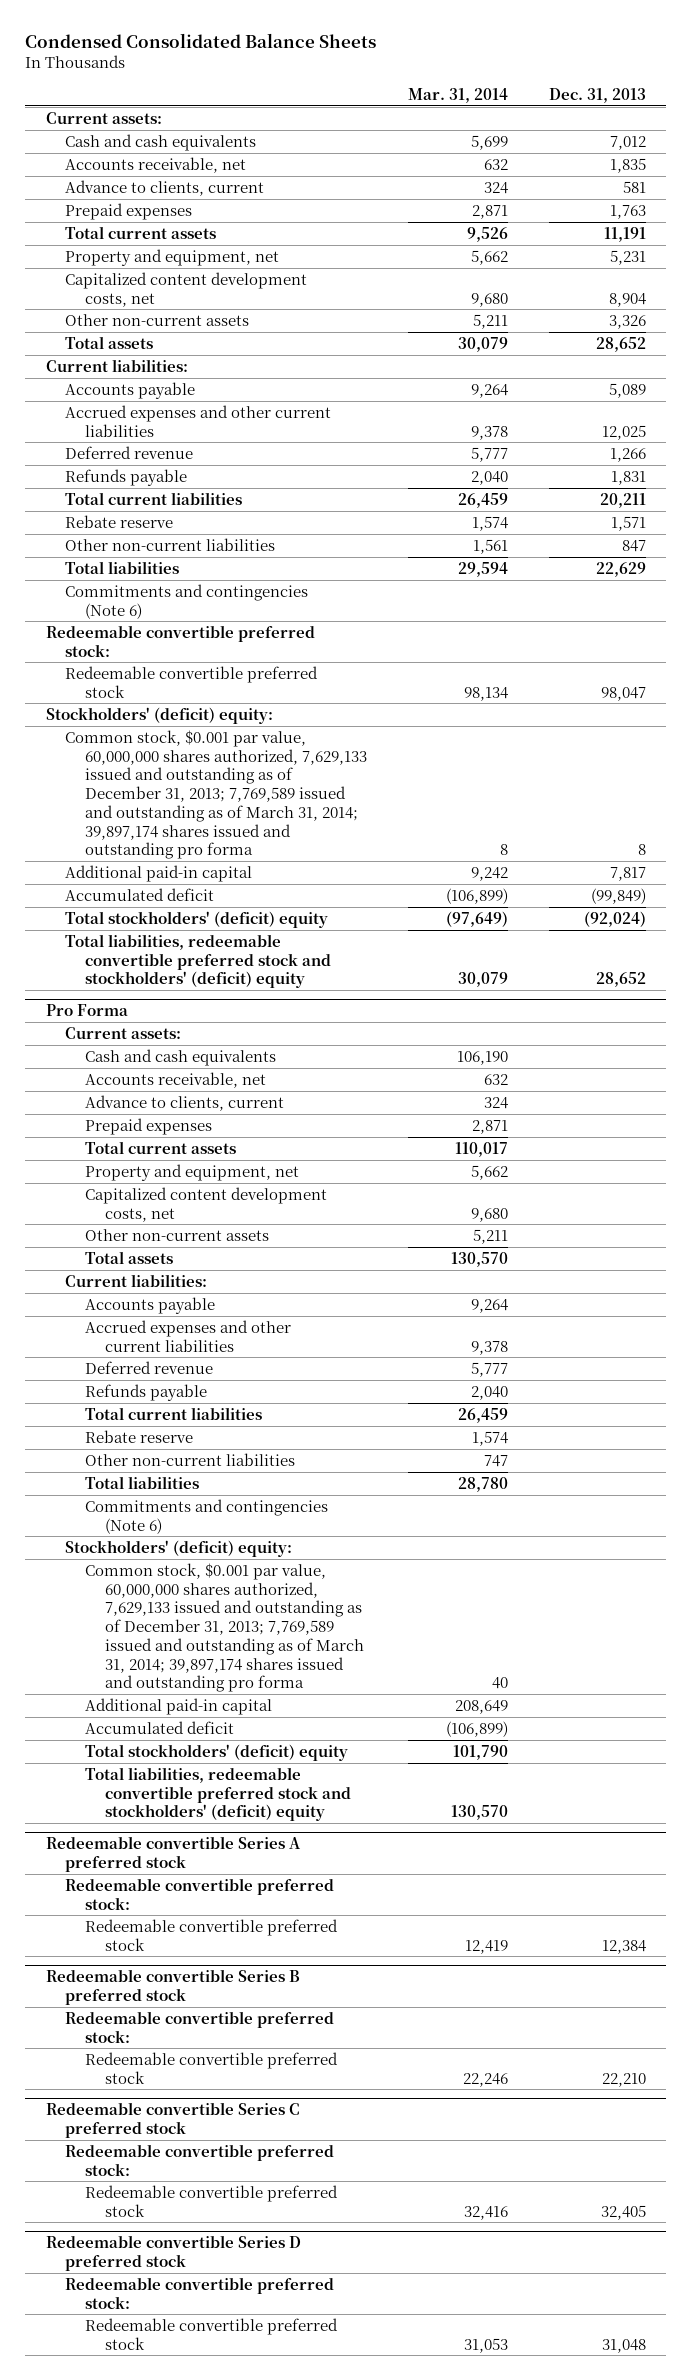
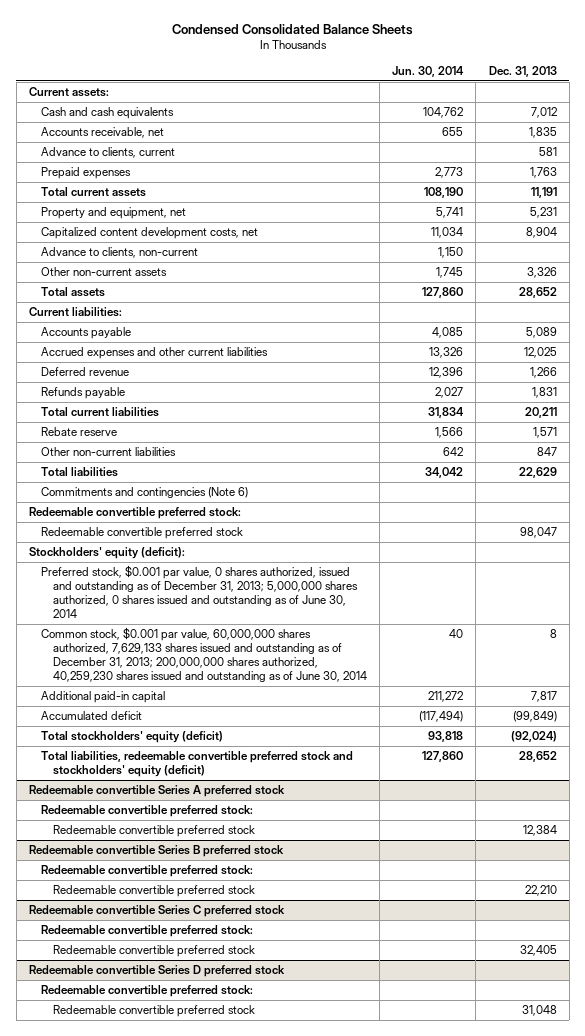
[408,88,509,104] Mar. 31, 2014 -> none
none -> [392,65,465,77] Jun. 30, 2014
none -> [40,247,198,259] Advance to clients, non-current
[45,706,273,724] Stockholders' (deficit) equity: -> [28,547,185,560] Stockholders' equity (deficit):
none -> [40,565,358,619] Preferred stock, $0.001 par value, 0 shares authorized, issued and outstanding as of December 31, 2013; 5,000,000 shares authorized, 0 shares issued and outstanding as of June 30, 2014
[65,729,368,860] Common stock, $0.001 par value, 60,000,000 shares authorized, 7,629,133 issued and outstanding as of December 31, 2013; 7,769,589 issued and outstanding as of March 31, 2014; 39,897,174 shares issued and outstanding pro forma -> [40,627,367,683] Common stock, $0.001 par value, 60,000,000 shares authorized, 7,629,133 shares issued and outstanding as of December 31, 2013; 200,000,000 shares authorized, 40,259,230 shares issued and outstanding as of June 30, 2014
[45,1004,128,1017] Pro Forma -> none
[65,1026,182,1039] Current assets: -> none
[85,1048,277,1066] Cash and cash equivalents -> none
[85,1071,267,1088] Accounts receivable, net -> none
[85,1094,285,1111] Advance to clients, current -> none
[85,1117,213,1135] Prepaid expenses -> none
[85,1140,237,1154] Total current assets -> none
[85,1163,300,1181] Property and equipment, net -> none
[85,1186,328,1222] Capitalized content development costs, net -> none
[85,1228,270,1241] Other non-current assets -> none
[85,1250,174,1264] Total assets -> none
[65,1273,208,1287] Current liabilities: -> none
[85,1296,216,1314] Accounts payable -> none
[85,1319,292,1352] Accrued expenses and other current liabilities -> none
[85,1360,214,1374] Deferred revenue -> none
[85,1383,208,1401] Refunds payable -> none
[85,1406,263,1420] Total current liabilities -> none
[85,1429,194,1443] Rebate reserve -> none
[85,1452,296,1466] Other non-current liabilities -> none
[85,1475,200,1489] Total liabilities -> none
[85,1498,329,1534] Commitments and contingencies (Note 6) -> none
[65,1539,293,1557] Stockholders' (deficit) equity: -> none
[85,1562,365,1693] Common stock, $0.001 par value, 60,000,000 shares authorized, 7,629,133 issued and outstanding as of December 31, 2013; 7,769,589 issued and outstanding as of March 31, 2014; 39,897,174 shares issued and outstanding pro forma -> none
[85,1697,273,1715] Additional paid-in capital -> none
[85,1720,235,1734] Accumulated deficit -> none
[85,1743,349,1761] Total stockholders' (deficit) equity -> none
[85,1766,352,1822] Total liabilities, redeemable convertible preferred stock and stockholders' (deficit) equity -> none
[65,910,329,928] Total stockholders' (deficit) equity -> [40,731,223,744] Total stockholders' equity (deficit)
[65,933,332,989] Total liabilities, redeemable convertible preferred stock and stockholders' (deficit) equity -> [40,751,353,778] Total liabilities, redeemable convertible preferred stock and stockholders' equity (deficit)

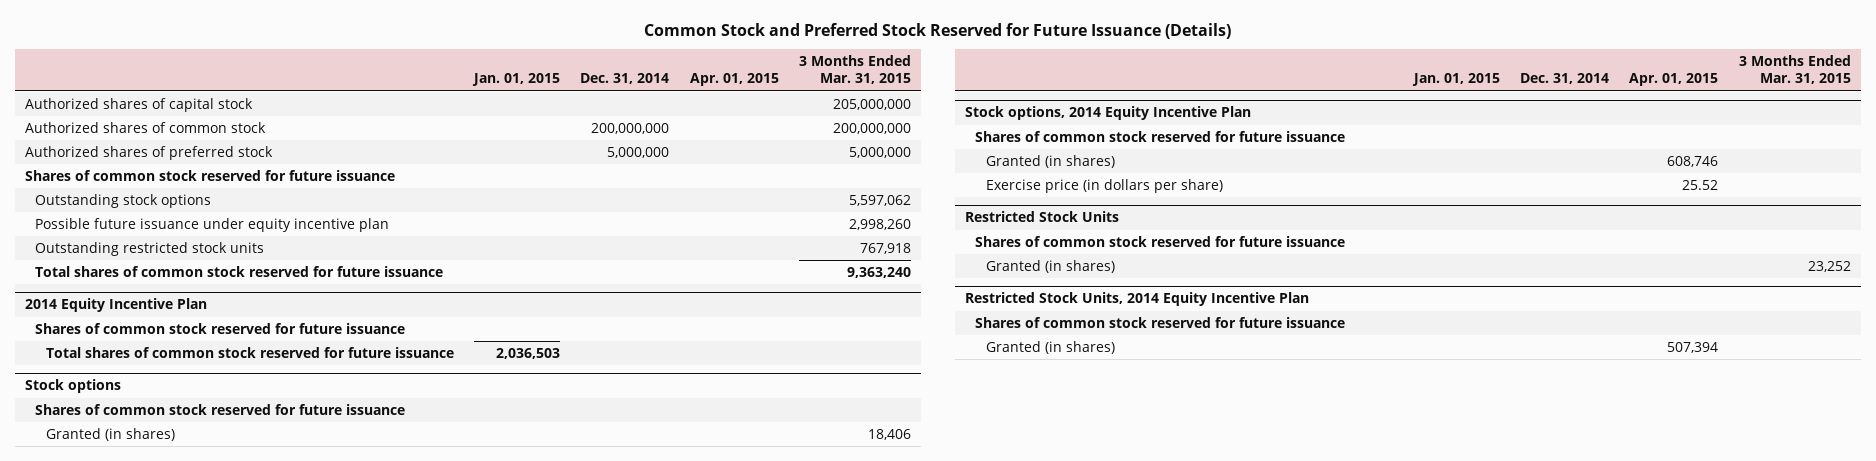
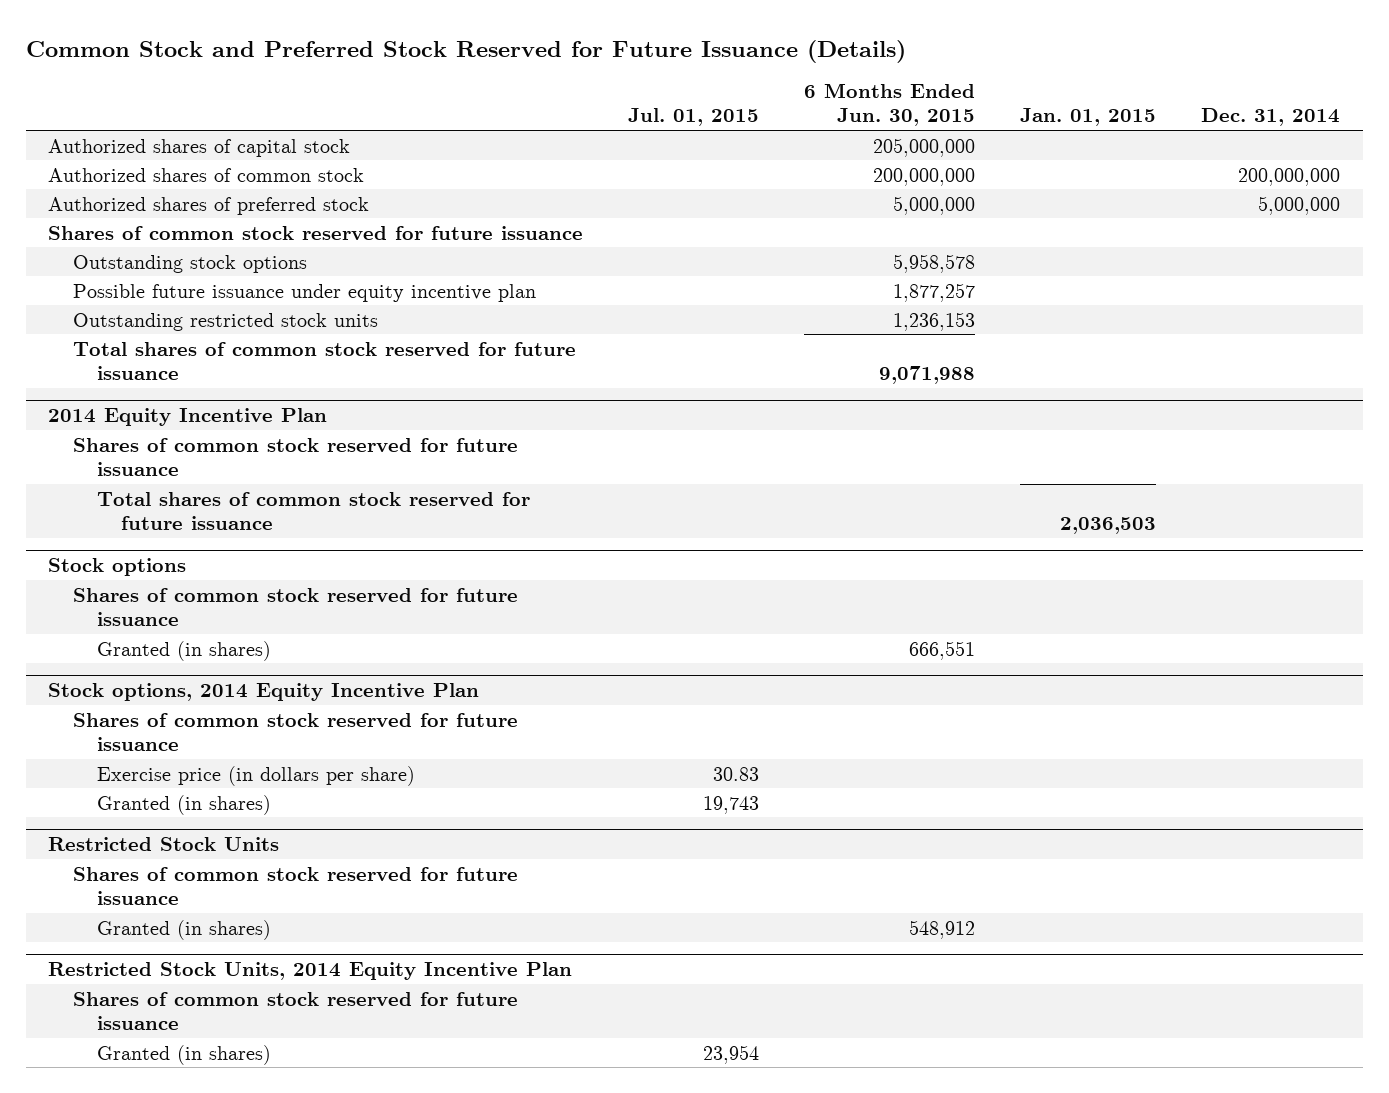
[689,73,779,87] Apr. 01, 2015 -> none
[798,55,911,85] 3 Months Ended Mar. 31, 2015 -> none
none -> [628,108,760,127] Jul. 01, 2015
none -> [804,82,976,127] 6 Months Ended Jun. 30, 2015
[985,154,1115,168] Granted (in shares) -> [96,794,271,815] Granted (in shares)

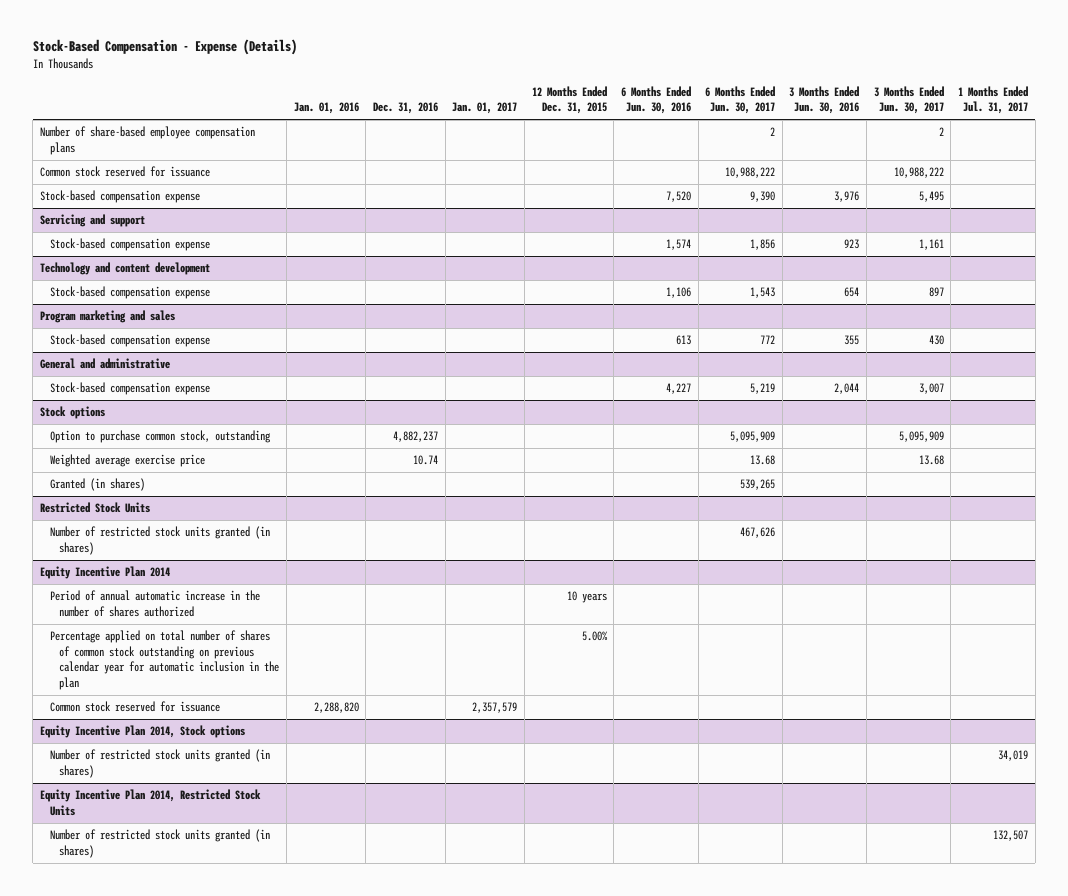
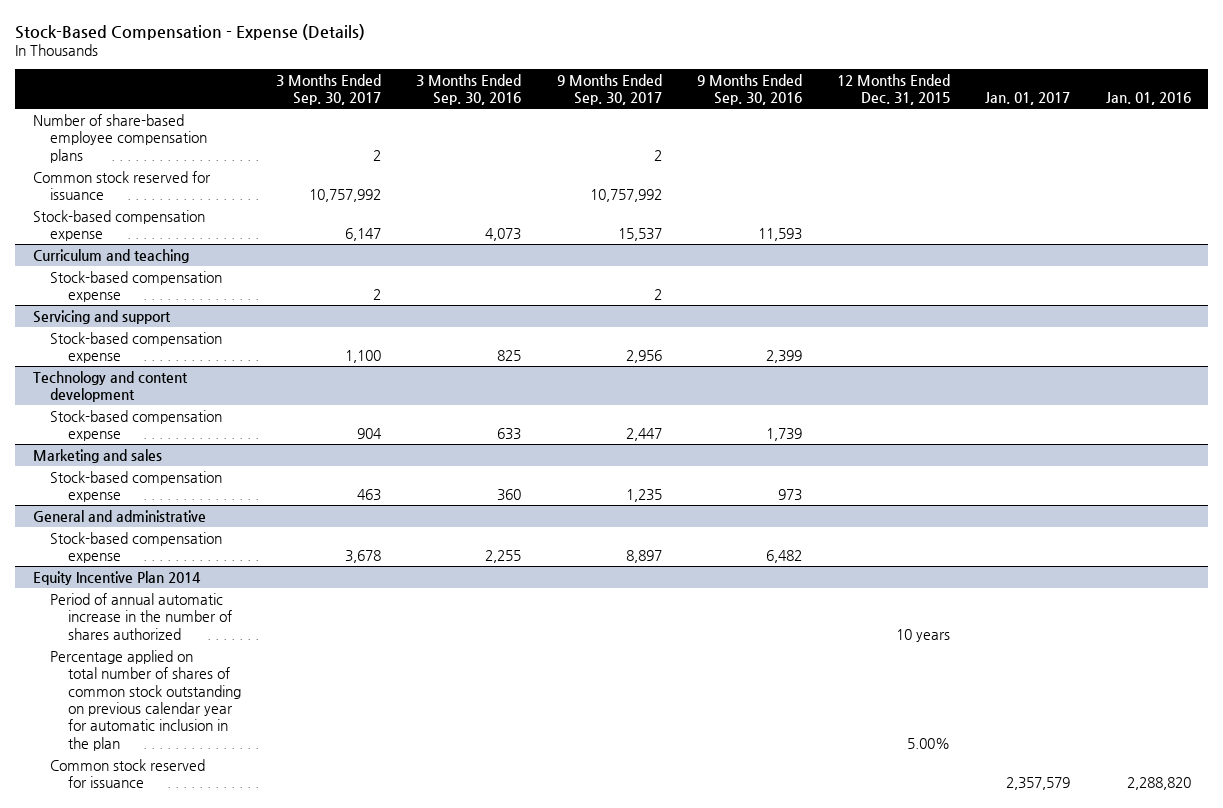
[373,102,439,115] Dec. 31, 2016 -> none
[620,85,691,115] 6 Months Ended Jun. 30, 2016 -> none
[705,85,776,115] 6 Months Ended Jun. 30, 2017 -> none
[789,85,860,115] 3 Months Ended Jun. 30, 2016 -> none
[873,85,944,115] 3 Months Ended Jun. 30, 2017 -> none
[958,85,1029,115] 1 Months Ended Jul. 31, 2017 -> none
none -> [276,73,382,106] 3 Months Ended Sep. 30, 2017
none -> [416,73,522,106] 3 Months Ended Sep. 30, 2016
none -> [556,73,662,106] 9 Months Ended Sep. 30, 2017
none -> [696,73,802,106] 9 Months Ended Sep. 30, 2016
none -> [32,248,189,263] Curriculum and teaching
none -> [50,270,223,303] Stock-based compensation expense
[39,310,175,324] Program marketing and sales -> [32,448,162,463] Marketing and sales
[39,406,105,420] Stock options -> none
[49,430,271,444] Option to purchase common stock, outstanding -> none
[49,454,205,468] Weighted average exercise price -> none
[49,478,145,492] Granted (in shares) -> none
[39,502,150,514] Restricted Stock Units -> none
[49,526,270,555] Number of restricted stock units granted (in shares) -> none
[39,725,245,739] Equity Incentive Plan 2014, Stock options -> none
[49,749,270,778] Number of restricted stock units granted (in shares) -> none
[39,789,261,816] Equity Incentive Plan 2014, Restricted Stock Units -> none
[49,829,270,858] Number of restricted stock units granted (in shares) -> none

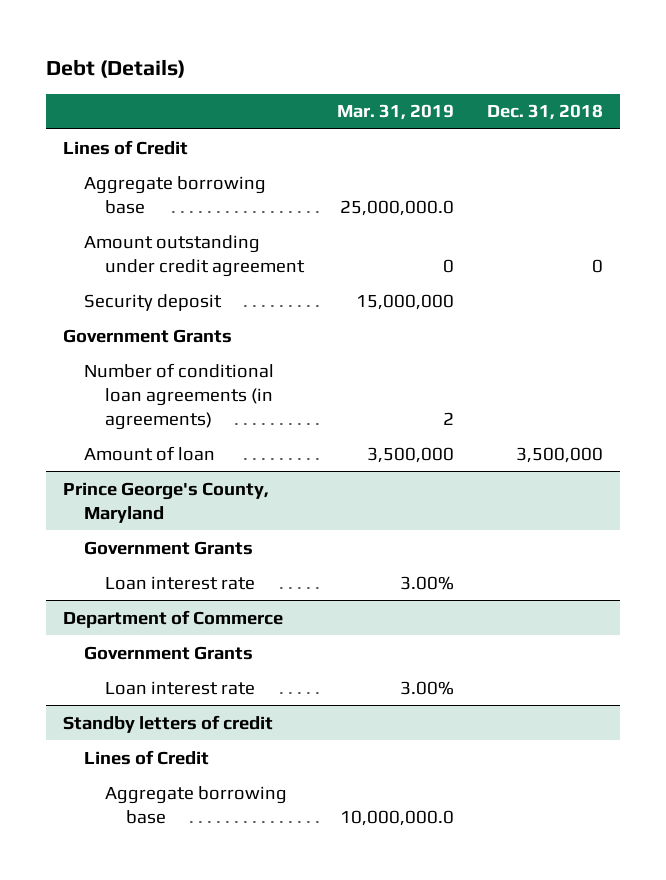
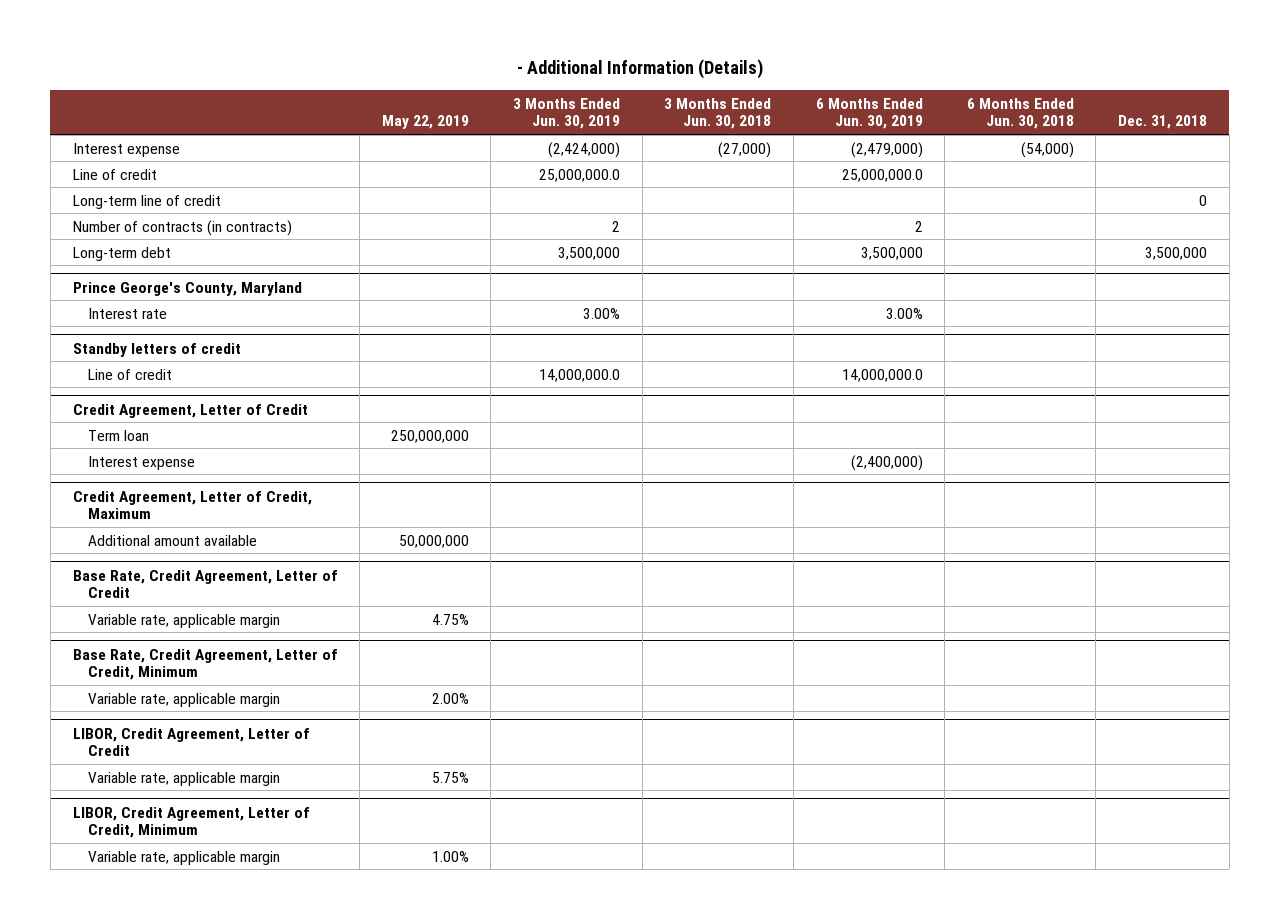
[45,58,185,78] Debt (Details) -> [516,59,763,80] - Additional Information (Details)
[336,104,454,121] Mar. 31, 2019 -> none
none -> [381,115,469,130] May 22, 2019
none -> [513,97,621,130] 3 Months Ended Jun. 30, 2019
none -> [664,97,772,130] 3 Months Ended Jun. 30, 2018
none -> [815,97,923,130] 6 Months Ended Jun. 30, 2019
none -> [966,97,1074,130] 6 Months Ended Jun. 30, 2018
[62,139,188,155] Lines of Credit -> none
[83,293,222,311] Security deposit -> none
[62,328,232,343] Government Grants -> none
none -> [72,142,180,157] Interest expense
[83,175,266,214] Aggregate borrowing base -> [72,168,157,180] Line of credit
[83,234,305,277] Amount outstanding under credit agreement -> [72,194,221,209] Long-term line of credit
[83,362,274,430] Number of conditional loan agreements (in agreements) -> [72,219,292,236] Number of contracts (in contracts)
[83,445,215,461] Amount of loan -> [72,246,171,261] Long-term debt
[83,540,253,555] Government Grants -> none
[62,609,283,628] Department of Commerce -> none
[83,645,253,660] Government Grants -> none
[104,680,255,695] Loan interest rate -> none
[104,575,255,590] Loan interest rate -> [88,307,168,319] Interest rate
[83,749,209,765] Lines of Credit -> none
[104,785,287,824] Aggregate borrowing base -> [88,368,173,380] Line of credit
none -> [72,403,308,418] Credit Agreement, Letter of Credit
none -> [88,429,150,441] Term loan
none -> [88,455,196,470] Interest expense
none -> [72,490,312,520] Credit Agreement, Letter of Credit, Maximum
none -> [88,534,258,546] Additional amount available
none -> [72,569,338,599] Base Rate, Credit Agreement, Letter of Credit
none -> [88,613,281,628] Variable rate, applicable margin
none -> [72,648,338,681] Base Rate, Credit Agreement, Letter of Credit, Minimum
none -> [88,692,281,707] Variable rate, applicable margin
none -> [72,727,310,757] LIBOR, Credit Agreement, Letter of Credit
none -> [88,771,281,786] Variable rate, applicable margin
none -> [72,806,310,839] LIBOR, Credit Agreement, Letter of Credit, Minimum
none -> [88,850,281,865] Variable rate, applicable margin

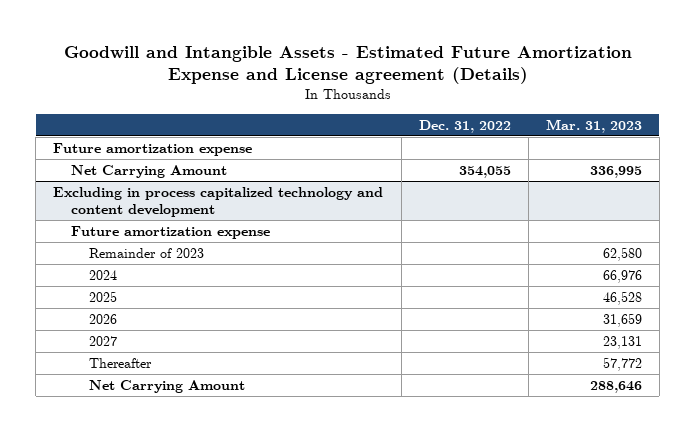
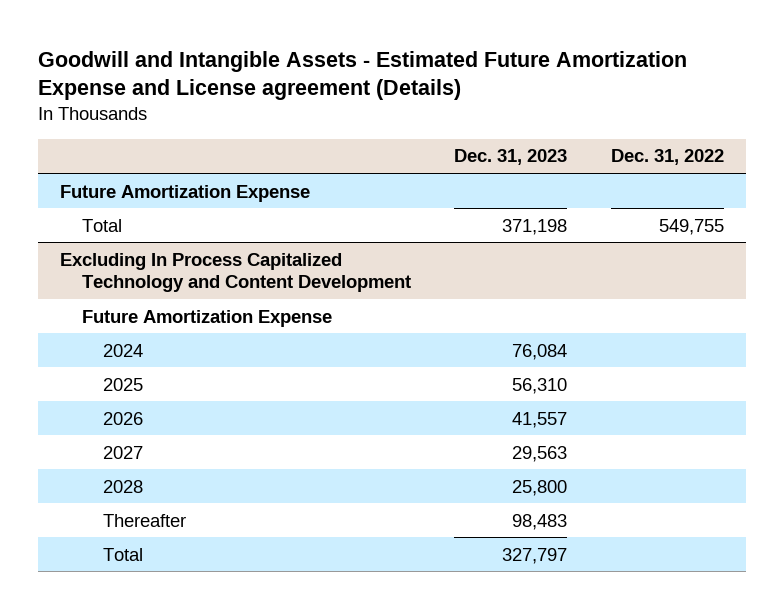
[545,118,642,133] Mar. 31, 2023 -> none
none -> [454,149,568,166] Dec. 31, 2023
[71,165,228,179] Net Carrying Amount -> none
[88,248,204,259] Remainder of 2023 -> none
[53,143,253,157] Future amortization expense -> [59,184,310,202] Future Amortization Expense
none -> [81,218,122,232] Total
[53,187,384,218] Excluding in process capitalized technology and content development -> [59,252,411,293] Excluding In Process Capitalized Technology and Content Development
[71,226,271,240] Future amortization expense -> [81,309,332,327] Future Amortization Expense
none -> [103,479,144,493] 2028
[88,380,245,394] Net Carrying Amount -> [103,547,144,561] Total

